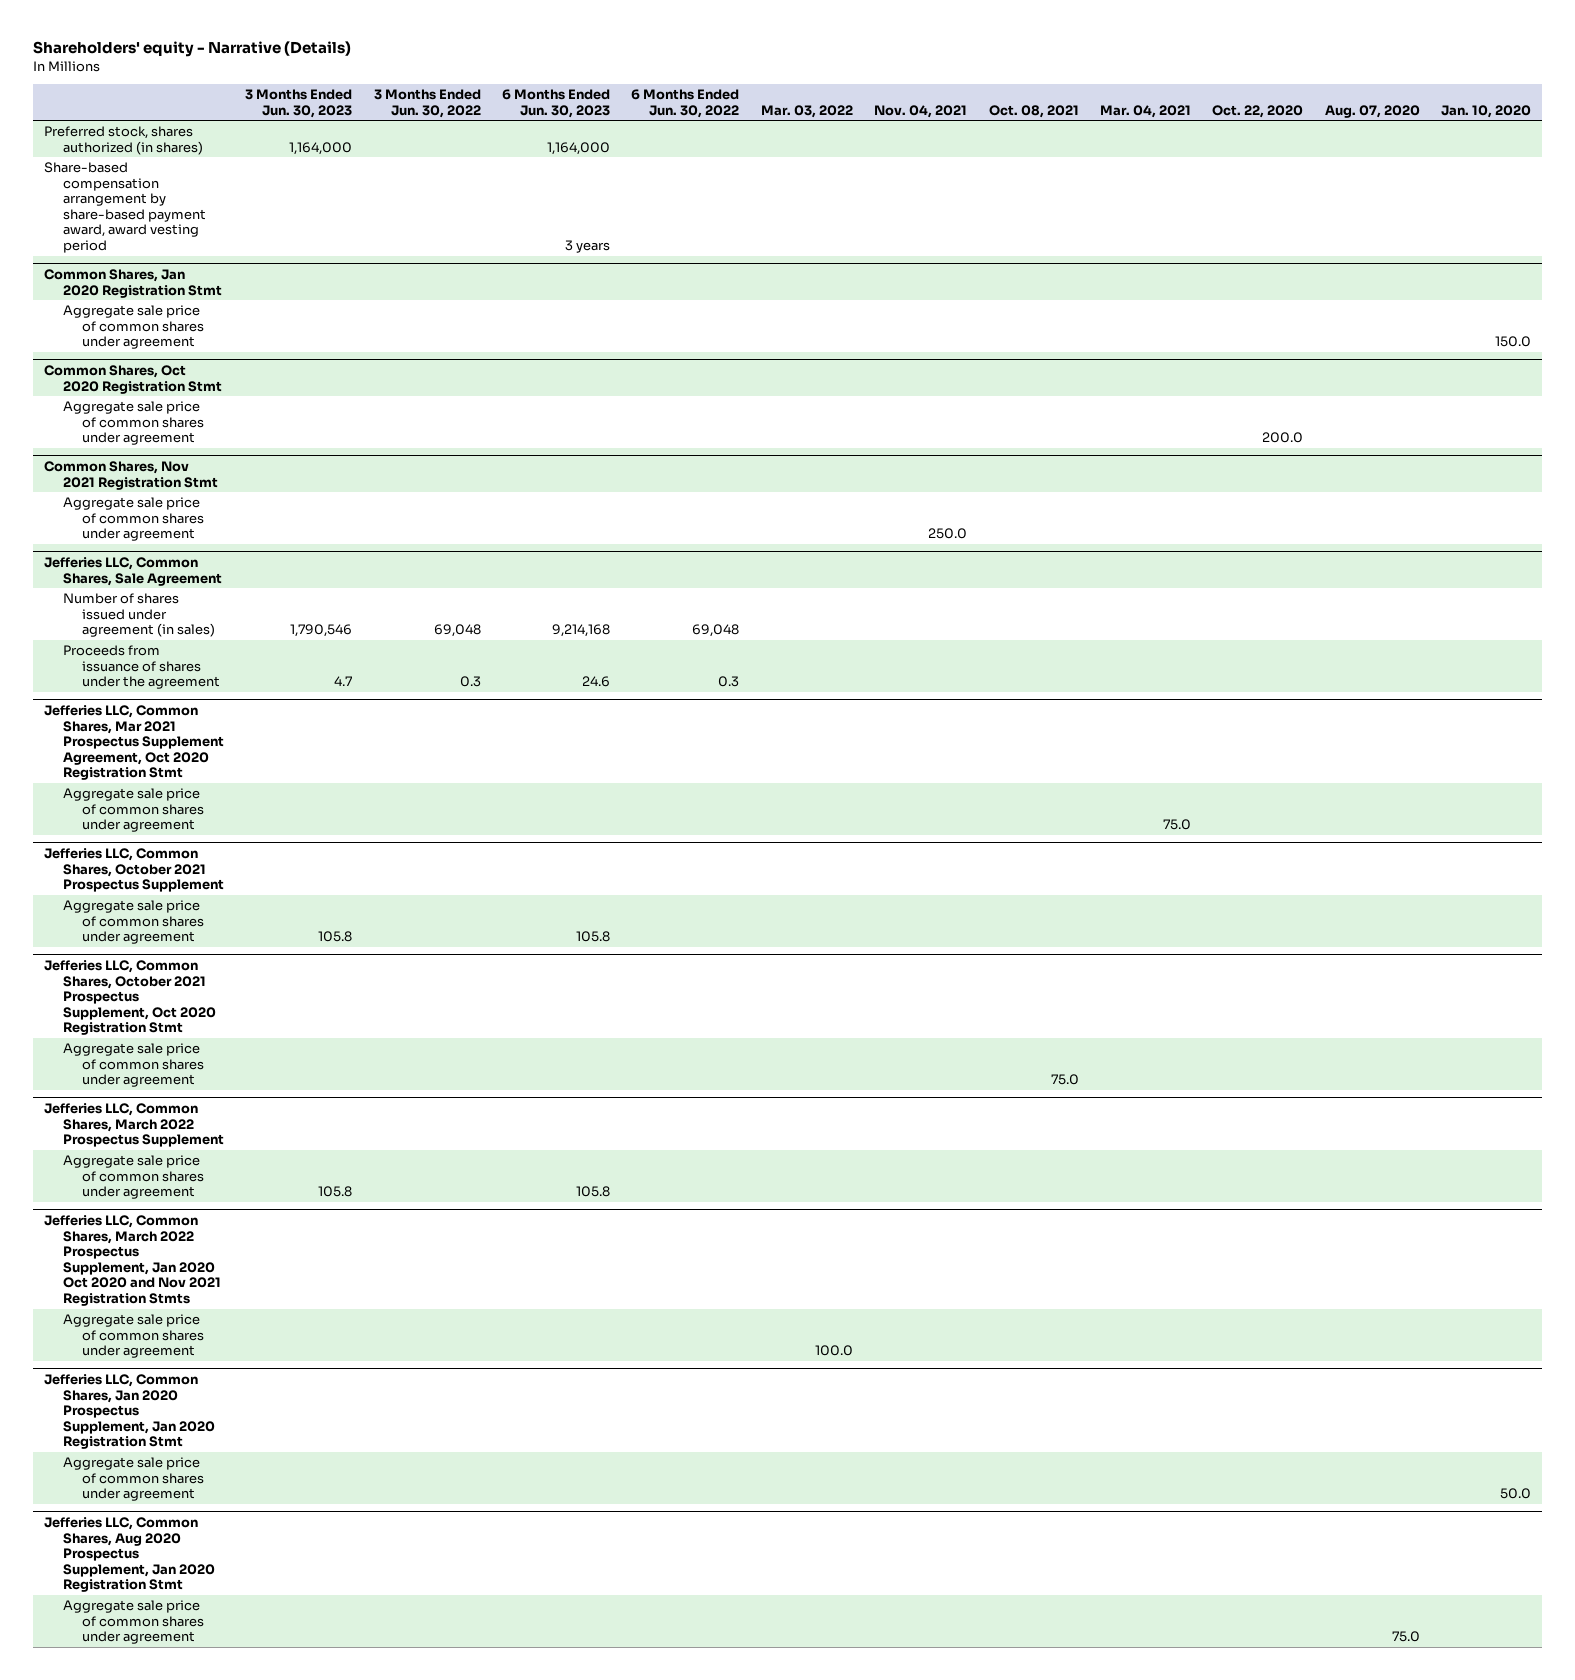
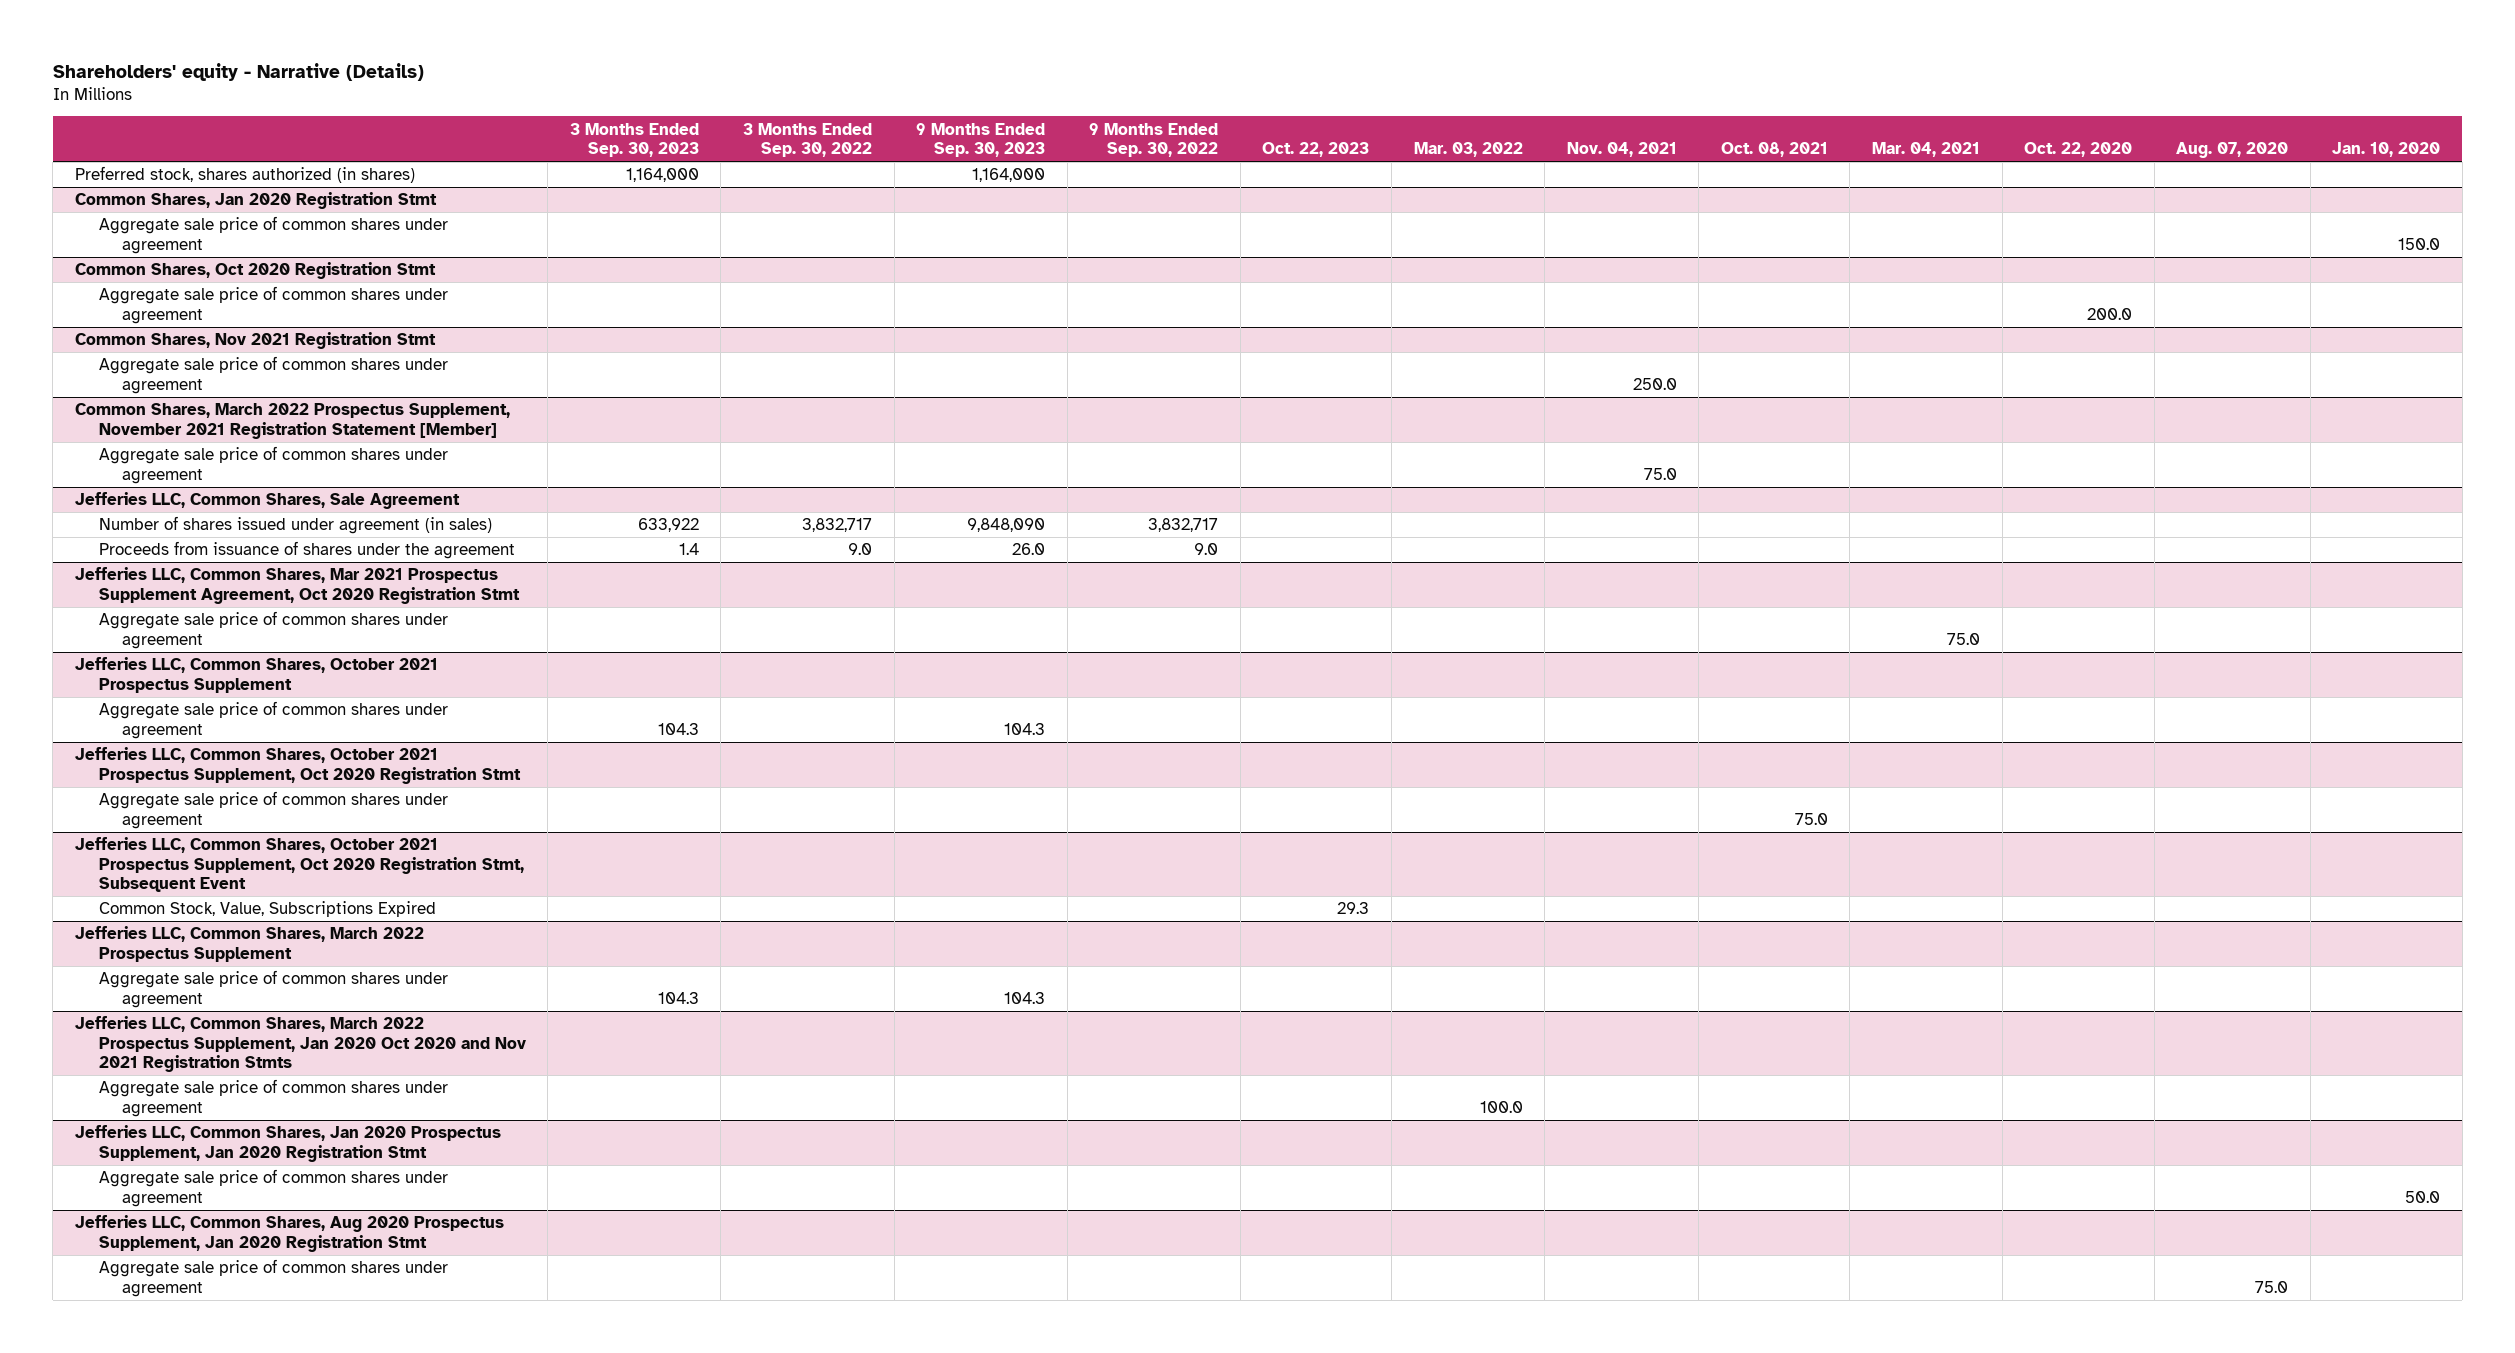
[245,88,353,118] 3 Months Ended Jun. 30, 2023 -> none
[373,88,481,118] 3 Months Ended Jun. 30, 2022 -> none
[502,88,611,118] 6 Months Ended Jun. 30, 2023 -> none
[631,88,740,118] 6 Months Ended Jun. 30, 2022 -> none
none -> [569,122,699,157] 3 Months Ended Sep. 30, 2023
none -> [742,122,872,157] 3 Months Ended Sep. 30, 2022
none -> [916,122,1046,157] 9 Months Ended Sep. 30, 2023
none -> [1089,122,1219,157] 9 Months Ended Sep. 30, 2022
none -> [1262,141,1370,157] Oct. 22, 2023
[44,162,206,254] Share-based compensation arrangement by share-based payment award, award vesting period -> none
none -> [74,403,510,439] Common Shares, March 2022 Prospectus Supplement, November 2021 Registration Statement [Member]
none -> [98,446,448,484] Aggregate sale price of common shares under agreement
none -> [74,837,524,892] Jefferies LLC, Common Shares, October 2021 Prospectus Supplement, Oct 2020 Registration Stmt, Subsequent Event
none -> [98,901,436,918] Common Stock, Value, Subscriptions Expired

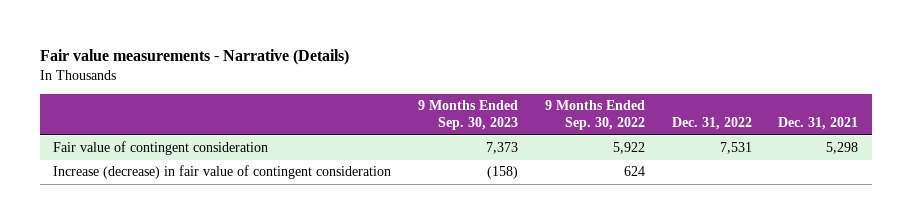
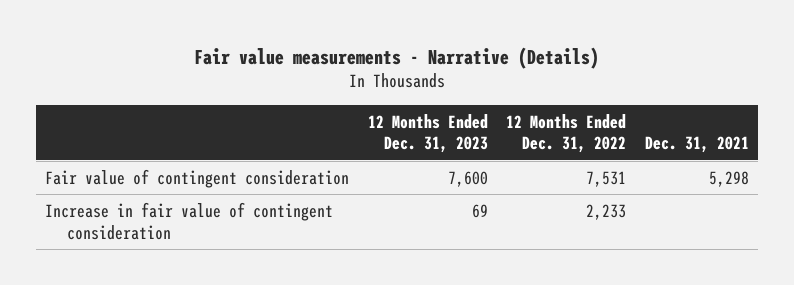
[417,100,518,131] 9 Months Ended Sep. 30, 2023 -> none
[544,100,645,131] 9 Months Ended Sep. 30, 2022 -> none
[671,117,752,131] Dec. 31, 2022 -> none
none -> [367,113,488,154] 12 Months Ended Dec. 31, 2023
none -> [506,113,627,154] 12 Months Ended Dec. 31, 2022
[53,165,392,180] Increase (decrease) in fair value of contingent consideration -> [45,201,334,240] Increase in fair value of contingent consideration

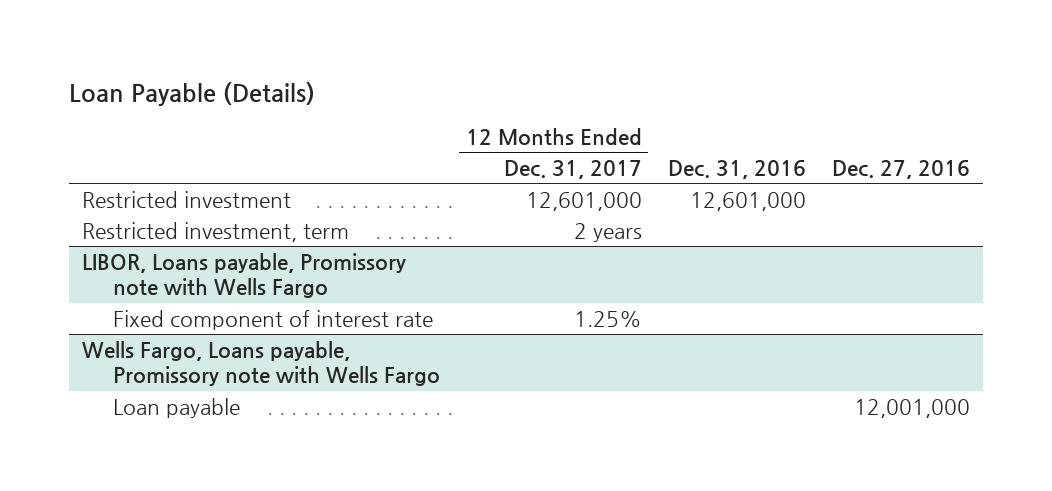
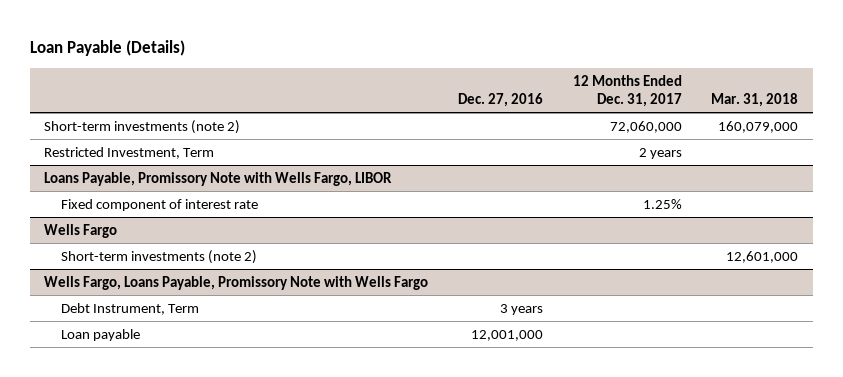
[667,159,806,179] Dec. 31, 2016 -> none
none -> [711,92,799,107] Mar. 31, 2018
[81,190,291,208] Restricted investment -> none
none -> [44,119,241,134] Short-term investments (note 2)
[81,221,349,242] Restricted investment, term -> [44,146,215,159] Restricted Investment, Term
[81,252,406,299] LIBOR, Loans payable, Promissory note with Wells Fargo -> [44,171,393,186] Loans Payable, Promissory Note with Wells Fargo, LIBOR
none -> [44,223,118,238] Wells Fargo
none -> [60,249,257,264] Short-term investments (note 2)
[81,340,440,387] Wells Fargo, Loans payable, Promissory note with Wells Fargo -> [44,275,429,290] Wells Fargo, Loans Payable, Promissory Note with Wells Fargo
none -> [60,302,199,315] Debt Instrument, Term

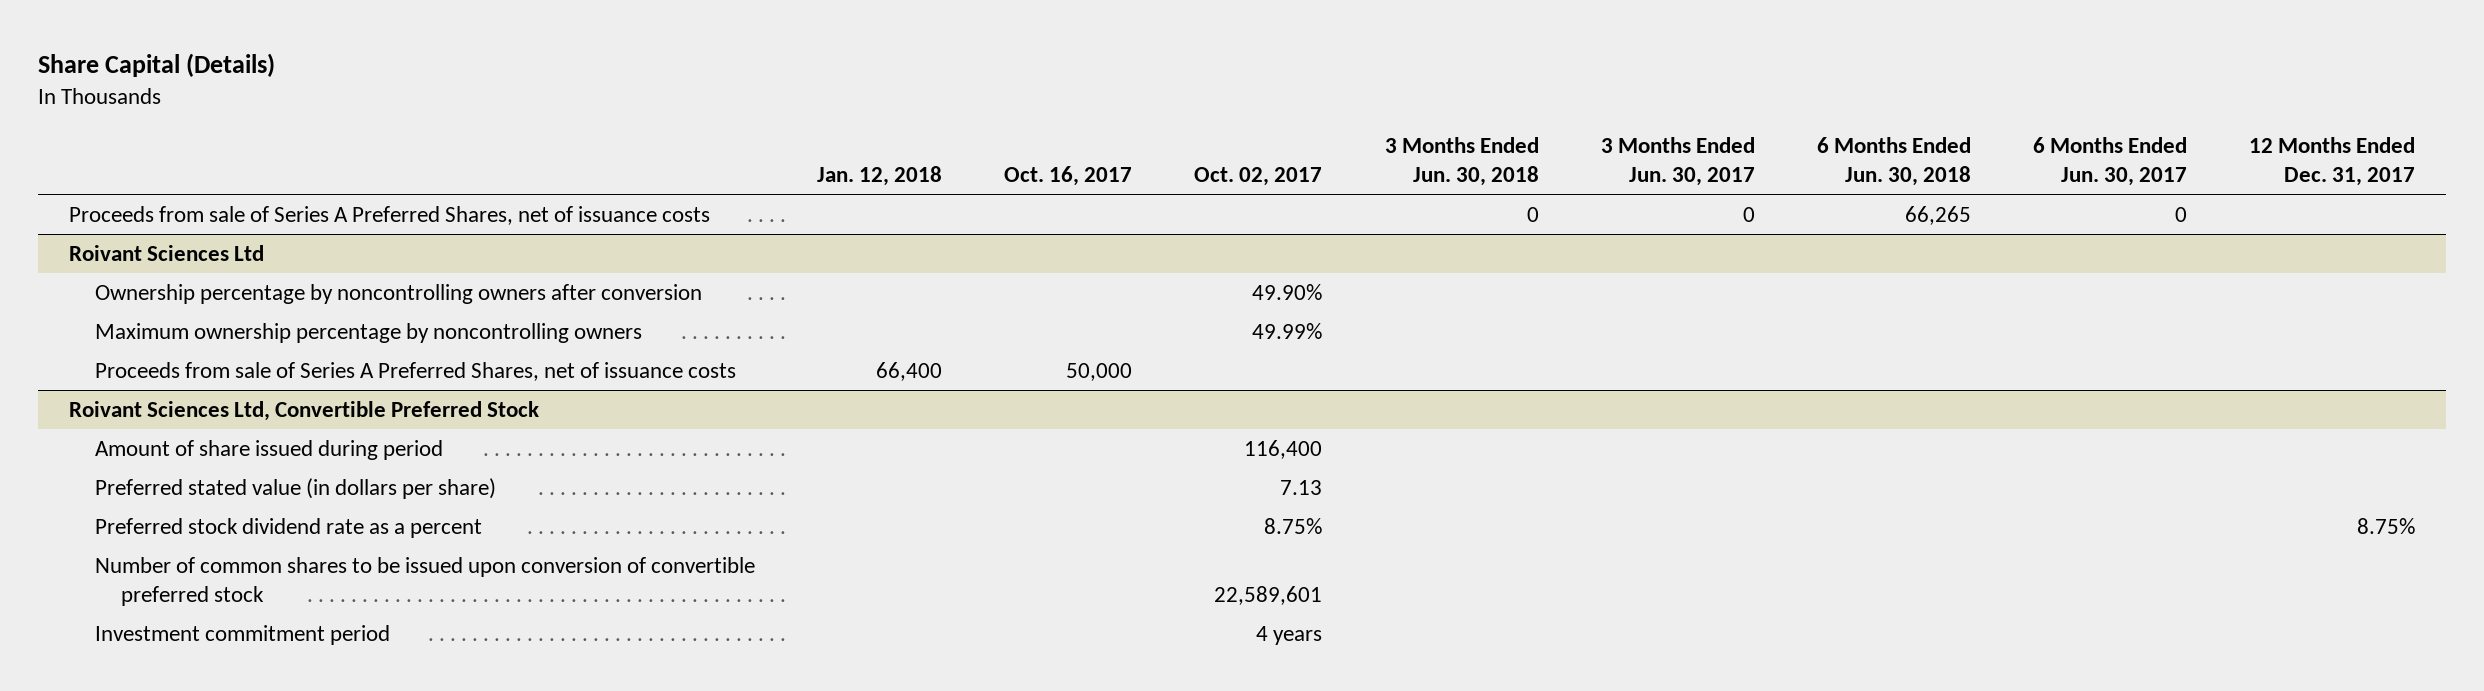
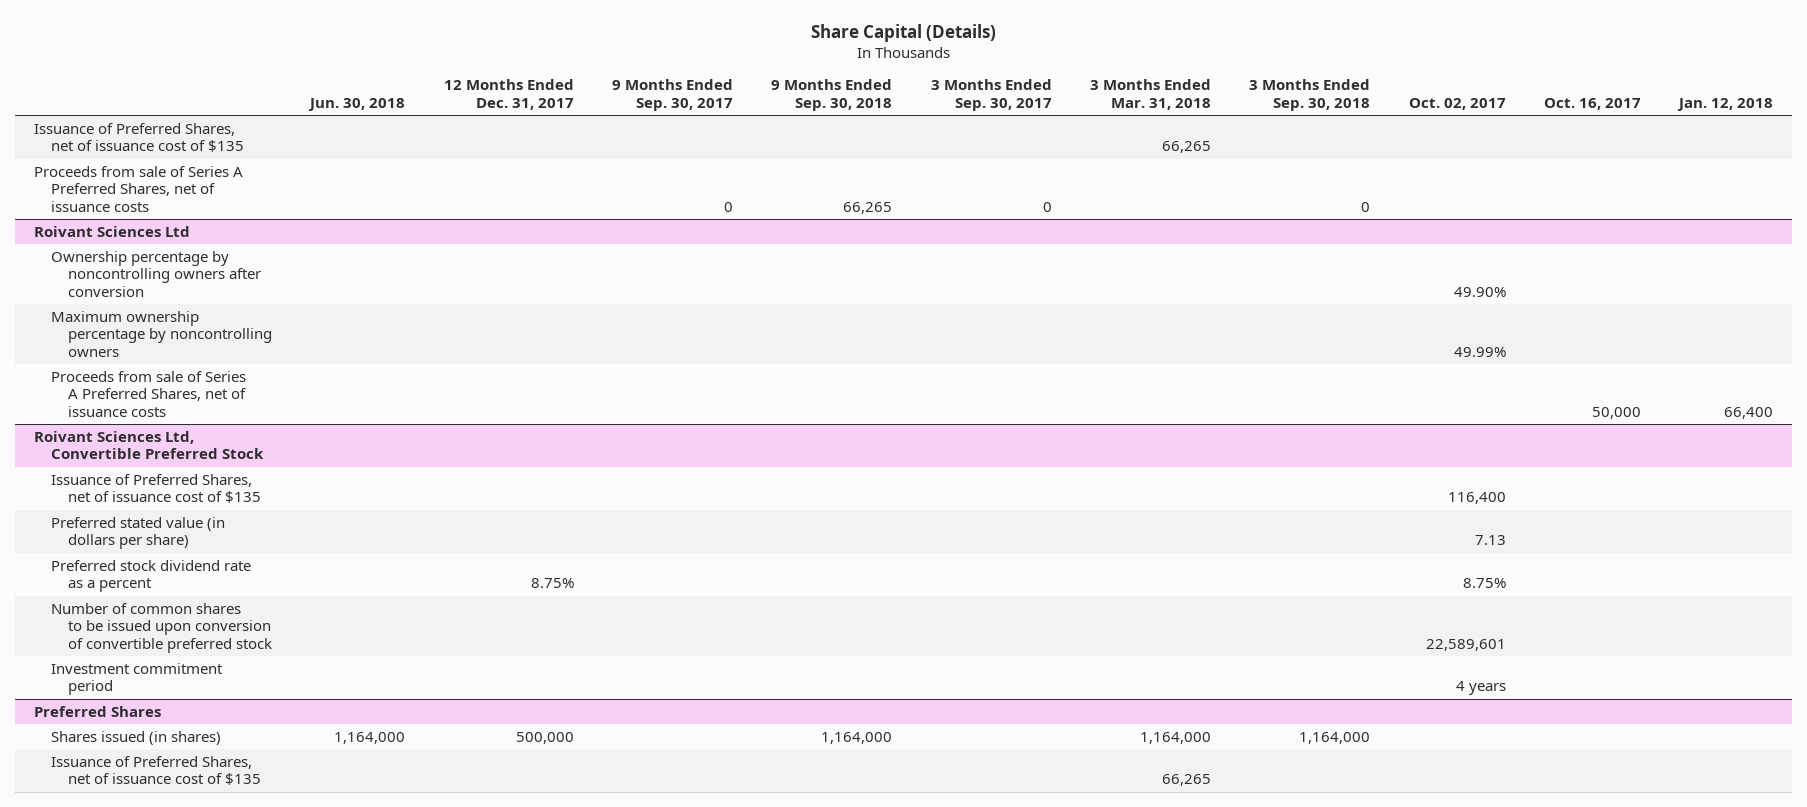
[1384,137,1539,186] 3 Months Ended Jun. 30, 2018 -> none
[1600,137,1755,186] 3 Months Ended Jun. 30, 2017 -> none
[1816,137,1971,186] 6 Months Ended Jun. 30, 2018 -> none
[2032,137,2187,186] 6 Months Ended Jun. 30, 2017 -> none
none -> [308,97,406,111] Jun. 30, 2018
none -> [611,79,733,111] 9 Months Ended Sep. 30, 2017
none -> [771,79,893,111] 9 Months Ended Sep. 30, 2018
none -> [930,79,1052,111] 3 Months Ended Sep. 30, 2017
none -> [1089,79,1211,110] 3 Months Ended Mar. 31, 2018
none -> [1249,79,1371,111] 3 Months Ended Sep. 30, 2018
none -> [34,122,245,153] Issuance of Preferred Shares, net of issuance cost of $135
[94,439,443,460] Amount of share issued during period -> [51,473,261,504] Issuance of Preferred Shares, net of issuance cost of $135
none -> [34,705,162,717] Preferred Shares
none -> [51,730,222,745] Shares issued (in shares)
none -> [51,755,261,786] Issuance of Preferred Shares, net of issuance cost of $135

